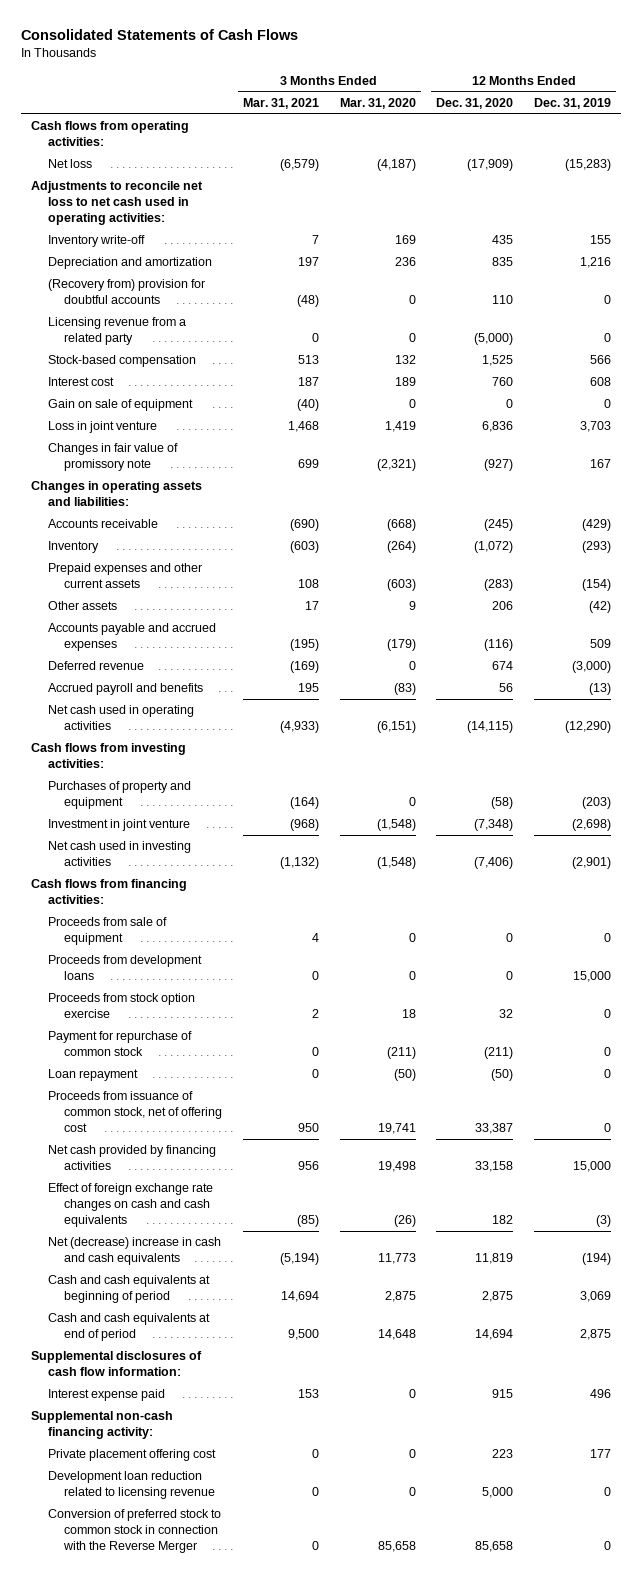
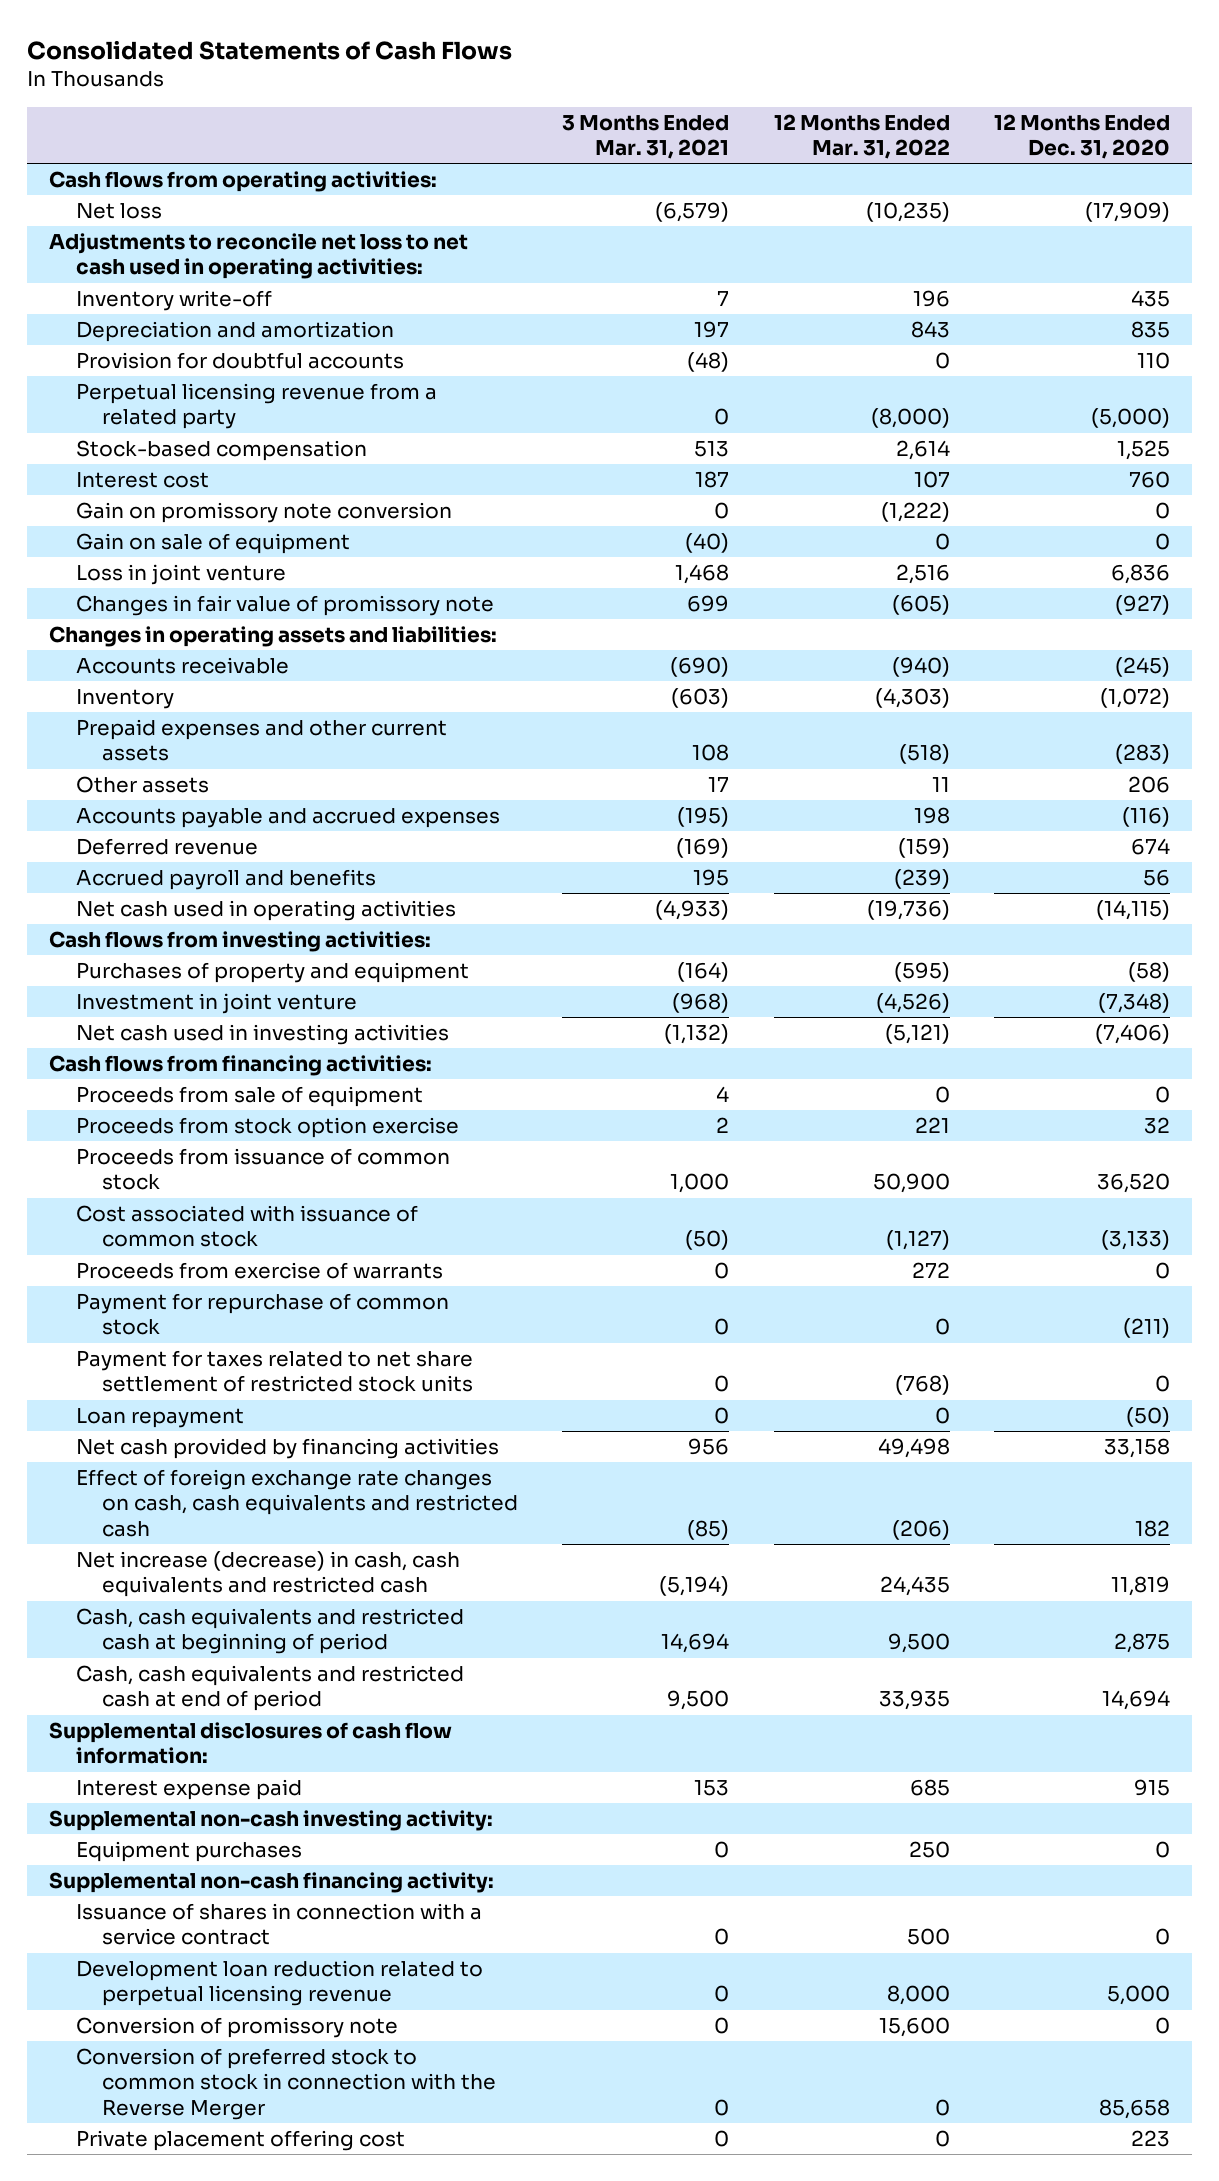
[339,98,416,110] Mar. 31, 2020 -> none
[534,98,612,110] Dec. 31, 2019 -> none
none -> [773,113,950,160] 12 Months Ended Mar. 31, 2022
[47,279,205,305] (Recovery from) provision for doubtful accounts -> [75,352,404,370] Provision for doubtful accounts
[47,317,186,346] Licensing revenue from a related party -> [75,383,437,430] Perpetual licensing revenue from a related party
none -> [75,502,452,524] Gain on promissory note conversion
[47,955,202,981] Proceeds from development loans -> none
none -> [75,1148,450,1191] Proceeds from issuance of common stock
none -> [75,1205,418,1248] Cost associated with issuance of common stock
none -> [75,1262,443,1280] Proceeds from exercise of warrants
none -> [75,1350,474,1393] Payment for taxes related to net share settlement of restricted stock units
[47,1091,223,1133] Proceeds from issuance of common stock, net of offering cost -> none
[47,1183,213,1228] Effect of foreign exchange rate changes on cash and cash equivalents -> [75,1469,519,1537] Effect of foreign exchange rate changes on cash, cash equivalents and restricted cash
[47,1237,221,1266] Net (decrease) increase in cash and cash equivalents -> [75,1551,460,1598] Net increase (decrease) in cash, cash equivalents and restricted cash
[47,1275,210,1304] Cash and cash equivalents at beginning of period -> [75,1608,464,1655] Cash, cash equivalents and restricted cash at beginning of period
[47,1313,210,1342] Cash and cash equivalents at end of period -> [75,1665,464,1712] Cash, cash equivalents and restricted cash at end of period
none -> [49,1810,494,1832] Supplemental non-cash investing activity:
none -> [75,1841,302,1863] Equipment purchases
none -> [75,1903,482,1946] Issuance of shares in connection with a service contract
[47,1471,216,1500] Development loan reduction related to licensing revenue -> [75,1960,483,2007] Development loan reduction related to perpetual licensing revenue
none -> [75,2017,398,2039] Conversion of promissory note
[47,1449,216,1462] Private placement offering cost -> [75,2130,405,2152] Private placement offering cost

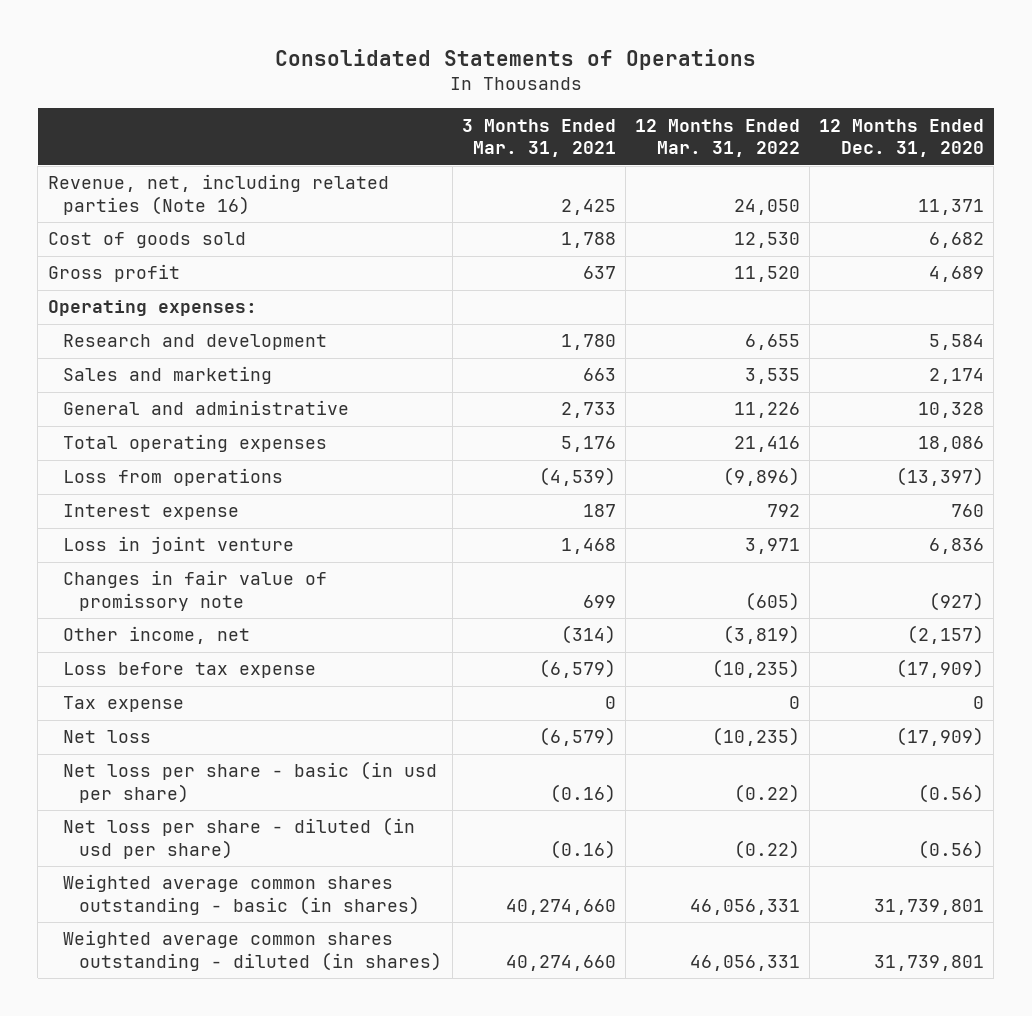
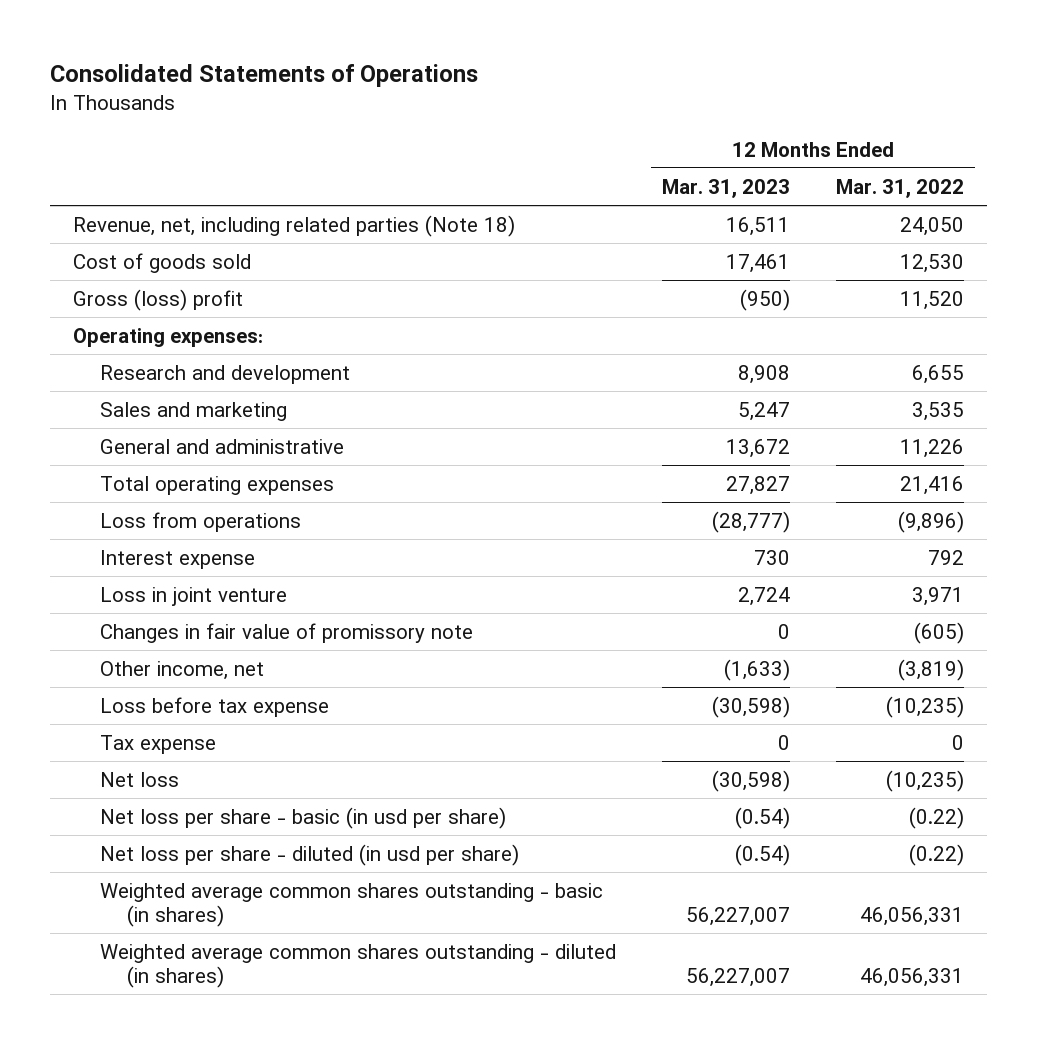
[461,118,616,158] 3 Months Ended Mar. 31, 2021 -> none
[819,118,985,158] 12 Months Ended Dec. 31, 2020 -> none
none -> [661,178,790,198] Mar. 31, 2023
[47,174,389,216] Revenue, net, including related parties (Note 16) -> [73,214,516,237] Revenue, net, including related parties (Note 18)
[47,264,180,283] Gross profit -> [73,288,244,311] Gross (loss) profit

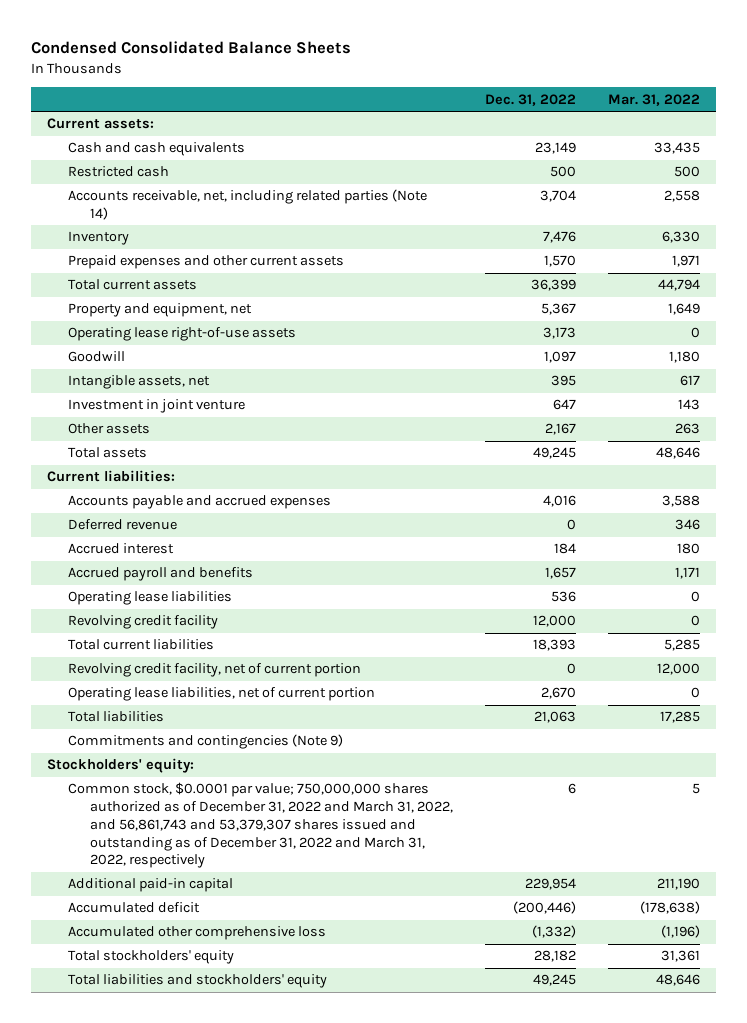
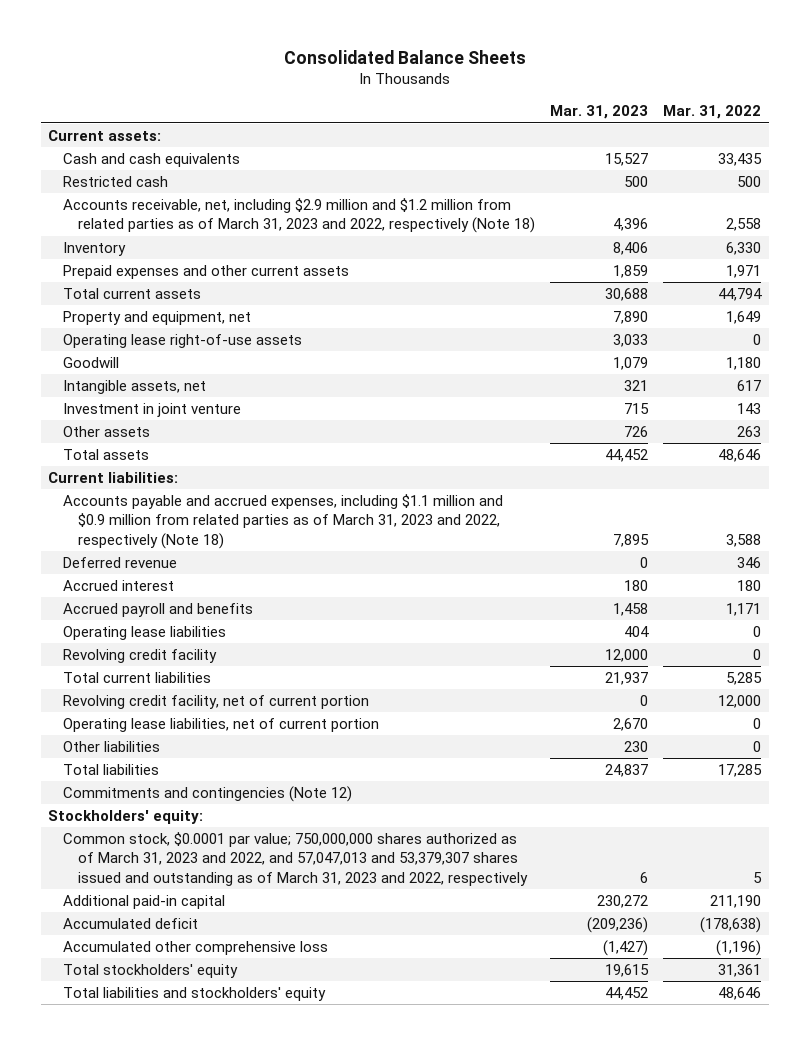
[30,41,351,55] Condensed Consolidated Balance Sheets -> [283,50,526,65] Consolidated Balance Sheets
[485,93,577,106] Dec. 31, 2022 -> none
none -> [550,105,649,120] Mar. 31, 2023
[68,189,428,221] Accounts receivable, net, including related parties (Note 14) -> [63,197,535,234] Accounts receivable, net, including $2.9 million and $1.2 million from related parties as of March 31, 2023 and 2022, respectively (Note 18)
[68,495,332,510] Accounts payable and accrued expenses -> [63,493,504,549] Accounts payable and accrued expenses, including $1.1 million and $0.9 million from related parties as of March 31, 2023 and 2022, respectively (Note 18)
none -> [63,740,161,752] Other liabilities
[68,734,344,750] Commitments and contingencies (Note 9) -> [63,785,353,802] Commitments and contingencies (Note 12)
[68,782,454,869] Common stock, $0.0001 par value; 750,000,000 shares authorized as of December 31, 2022 and March 31, 2022, and 56,861,743 and 53,379,307 shares issued and outstanding as of December 31, 2022 and March 31, 2022, respectively -> [63,831,528,886] Common stock, $0.0001 par value; 750,000,000 shares authorized as of March 31, 2023 and 2022, and 57,047,013 and 53,379,307 shares issued and outstanding as of March 31, 2023 and 2022, respectively

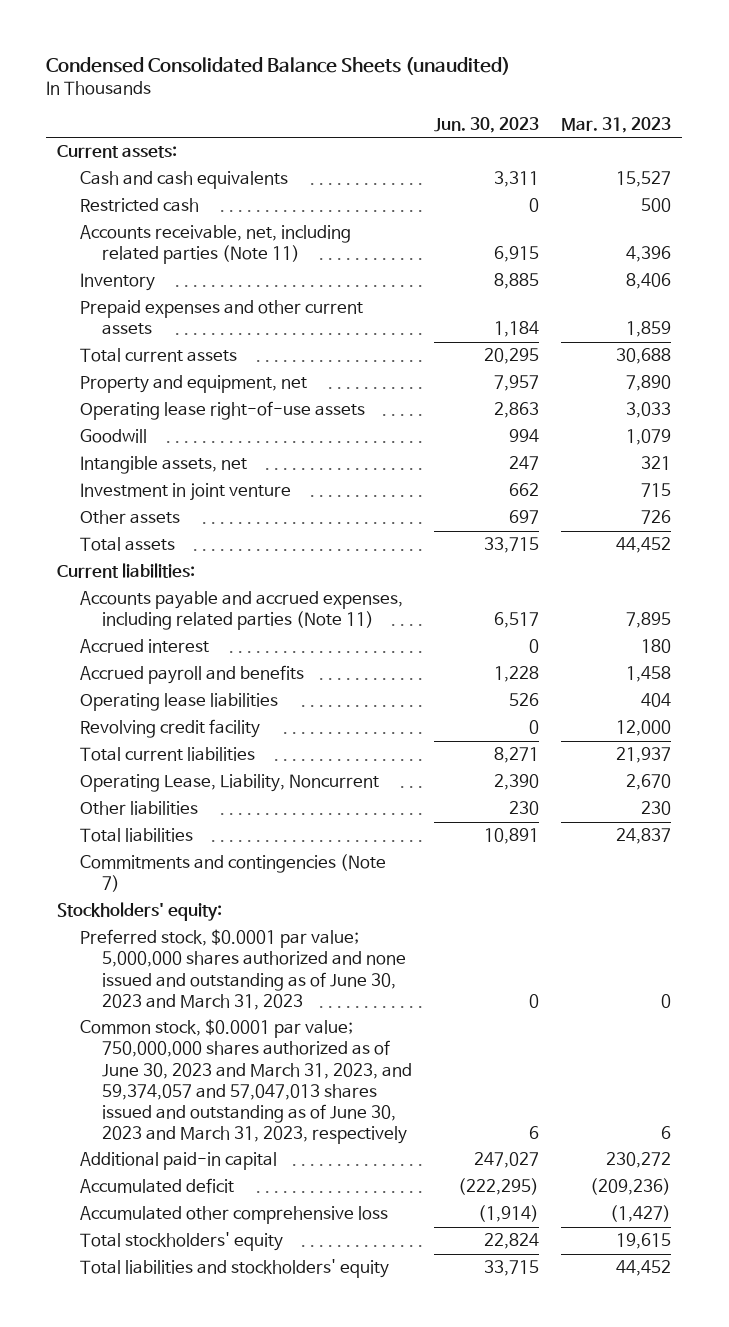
[283,50,526,65] Consolidated Balance Sheets -> [46,56,511,75] Condensed Consolidated Balance Sheets (unaudited)
[663,105,762,120] Mar. 31, 2022 -> none
none -> [434,117,540,134] Jun. 30, 2023
[63,197,535,234] Accounts receivable, net, including $2.9 million and $1.2 million from related parties as of March 31, 2023 and 2022, respectively (Note 18) -> [79,225,351,265] Accounts receivable, net, including related parties (Note 11)
[63,556,178,568] Deferred revenue -> none
[63,493,504,549] Accounts payable and accrued expenses, including $1.1 million and $0.9 million from related parties as of March 31, 2023 and 2022, respectively (Note 18) -> [79,591,403,631] Accounts payable and accrued expenses, including related parties (Note 11)
[63,694,370,709] Revolving credit facility, net of current portion -> none
[63,717,380,732] Operating lease liabilities, net of current portion -> [79,774,379,793] Operating Lease, Liability, Noncurrent
[63,785,353,802] Commitments and contingencies (Note 12) -> [79,854,386,893] Commitments and contingencies (Note 7)
none -> [79,929,407,1010] Preferred stock, $0.0001 par value; 5,000,000 shares authorized and none issued and outstanding as of June 30, 2023 and March 31, 2023
[63,831,528,886] Common stock, $0.0001 par value; 750,000,000 shares authorized as of March 31, 2023 and 2022, and 57,047,013 and 53,379,307 shares issued and outstanding as of March 31, 2023 and 2022, respectively -> [79,1019,413,1144] Common stock, $0.0001 par value; 750,000,000 shares authorized as of June 30, 2023 and March 31, 2023, and 59,374,057 and 57,047,013 shares issued and outstanding as of June 30, 2023 and March 31, 2023, respectively

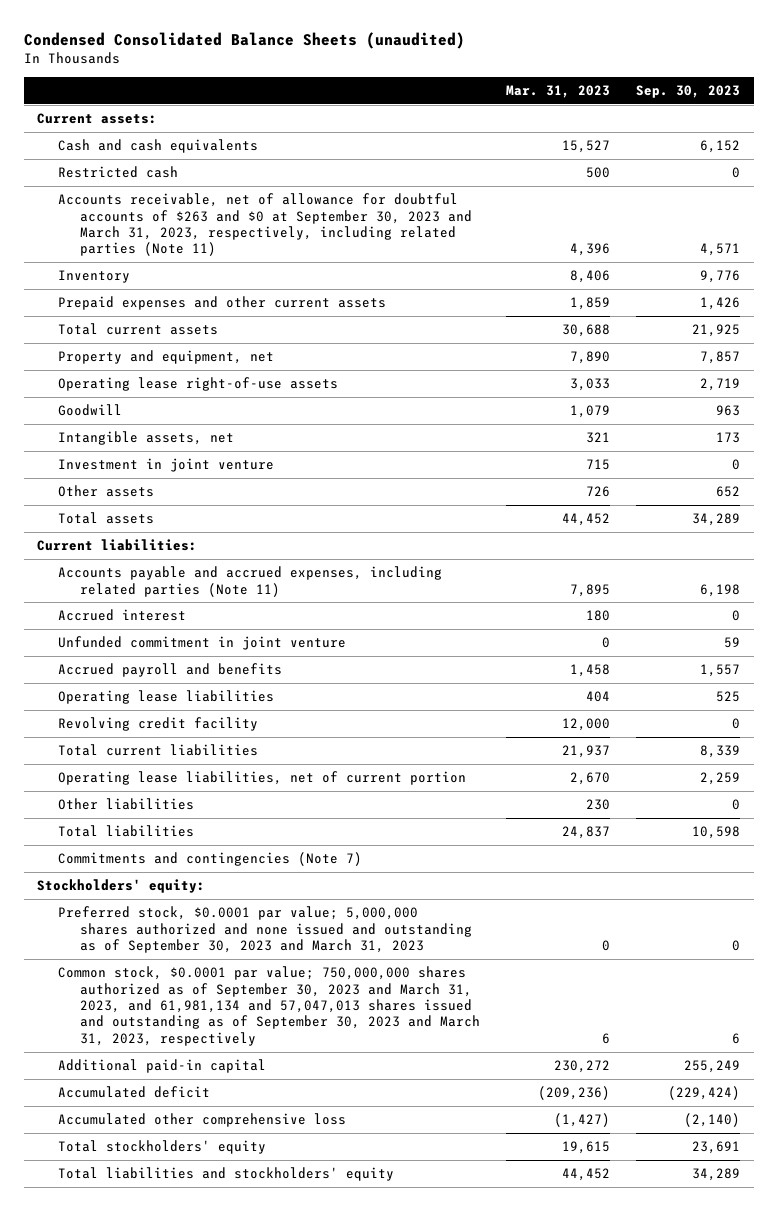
[434,117,540,134] Jun. 30, 2023 -> none
none -> [636,85,741,99] Sep. 30, 2023
[79,225,351,265] Accounts receivable, net, including related parties (Note 11) -> [58,193,473,257] Accounts receivable, net of allowance for doubtful accounts of $263 and $0 at September 30, 2023 and March 31, 2023, respectively, including related parties (Note 11)
none -> [58,636,347,651] Unfunded commitment in joint venture
[79,774,379,793] Operating Lease, Liability, Noncurrent -> [58,771,467,786] Operating lease liabilities, net of current portion
[79,929,407,1010] Preferred stock, $0.0001 par value; 5,000,000 shares authorized and none issued and outstanding as of June 30, 2023 and March 31, 2023 -> [58,906,473,954] Preferred stock, $0.0001 par value; 5,000,000 shares authorized and none issued and outstanding as of September 30, 2023 and March 31, 2023
[79,1019,413,1144] Common stock, $0.0001 par value; 750,000,000 shares authorized as of June 30, 2023 and March 31, 2023, and 59,374,057 and 57,047,013 shares issued and outstanding as of June 30, 2023 and March 31, 2023, respectively -> [58,966,481,1046] Common stock, $0.0001 par value; 750,000,000 shares authorized as of September 30, 2023 and March 31, 2023, and 61,981,134 and 57,047,013 shares issued and outstanding as of September 30, 2023 and March 31, 2023, respectively

